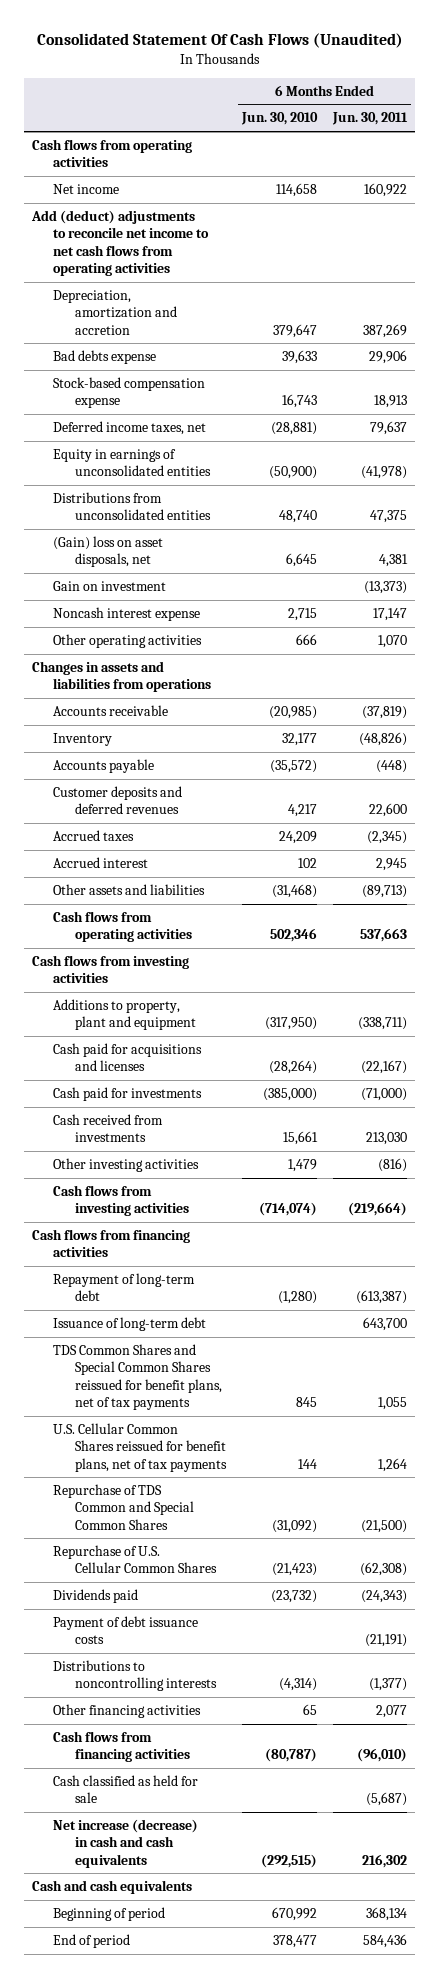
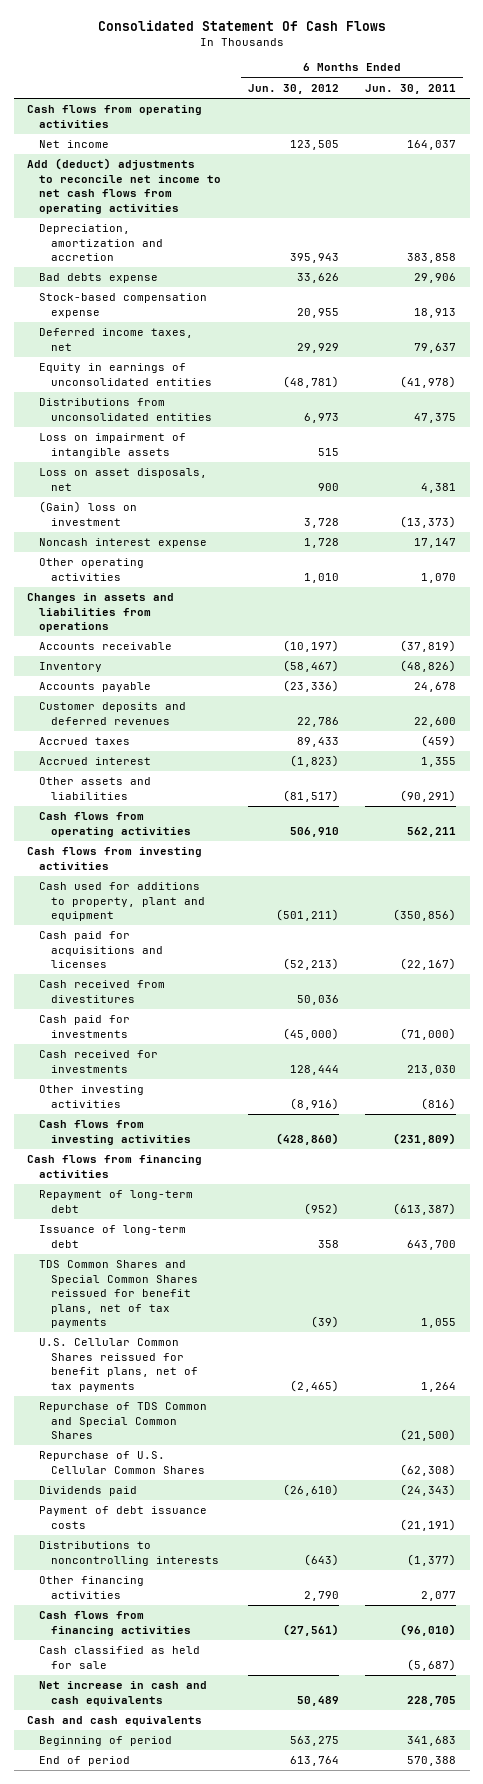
[36,33,403,49] Consolidated Statement Of Cash Flows (Unaudited) -> [97,20,386,32] Consolidated Statement Of Cash Flows
[240,112,318,126] Jun. 30, 2010 -> none
none -> [247,83,339,94] Jun. 30, 2012
[364,183,408,198] 160,922 -> [407,140,457,151] 164,037
[363,323,408,338] 387,269 -> [407,253,457,264] 383,858
none -> [38,433,186,458] Loss on impairment of intangible assets
[53,536,164,568] (Gain) loss on asset disposals, net -> [38,468,207,491] Loss on asset disposals, net
[53,581,167,592] Gain on investment -> [38,501,137,526] (Gain) loss on investment
[376,760,408,774] (448) -> [414,682,457,693] 24,678
[367,831,408,845] (2,345) -> [421,735,457,748] (459)
[376,858,408,872] 2,945 -> [421,757,457,768] 1,355
[362,885,408,899] (89,713) -> [400,789,457,802] (90,291)
[360,928,408,943] 537,663 -> [407,826,457,837] 562,211
[53,999,196,1031] Additions to property, plant and equipment -> [38,882,205,922] Cash used for additions to property, plant and equipment
[358,1017,408,1031] (338,711) -> [393,909,457,922] (350,856)
none -> [38,980,165,1003] Cash received from divestitures
[53,1114,164,1143] Cash received from investments -> [38,1050,158,1073] Cash received for investments
[348,1202,408,1217] (219,664) -> [393,1132,457,1145] (231,809)
[53,1819,199,1868] Net increase (decrease) in cash and cash equivalents -> [38,1681,207,1706] Net increase in cash and cash equivalents
[362,1853,408,1868] 216,302 -> [407,1695,457,1706] 228,705
[366,1907,408,1922] 368,134 -> [407,1736,457,1747] 341,683
[363,1934,408,1949] 584,436 -> [407,1756,457,1767] 570,388

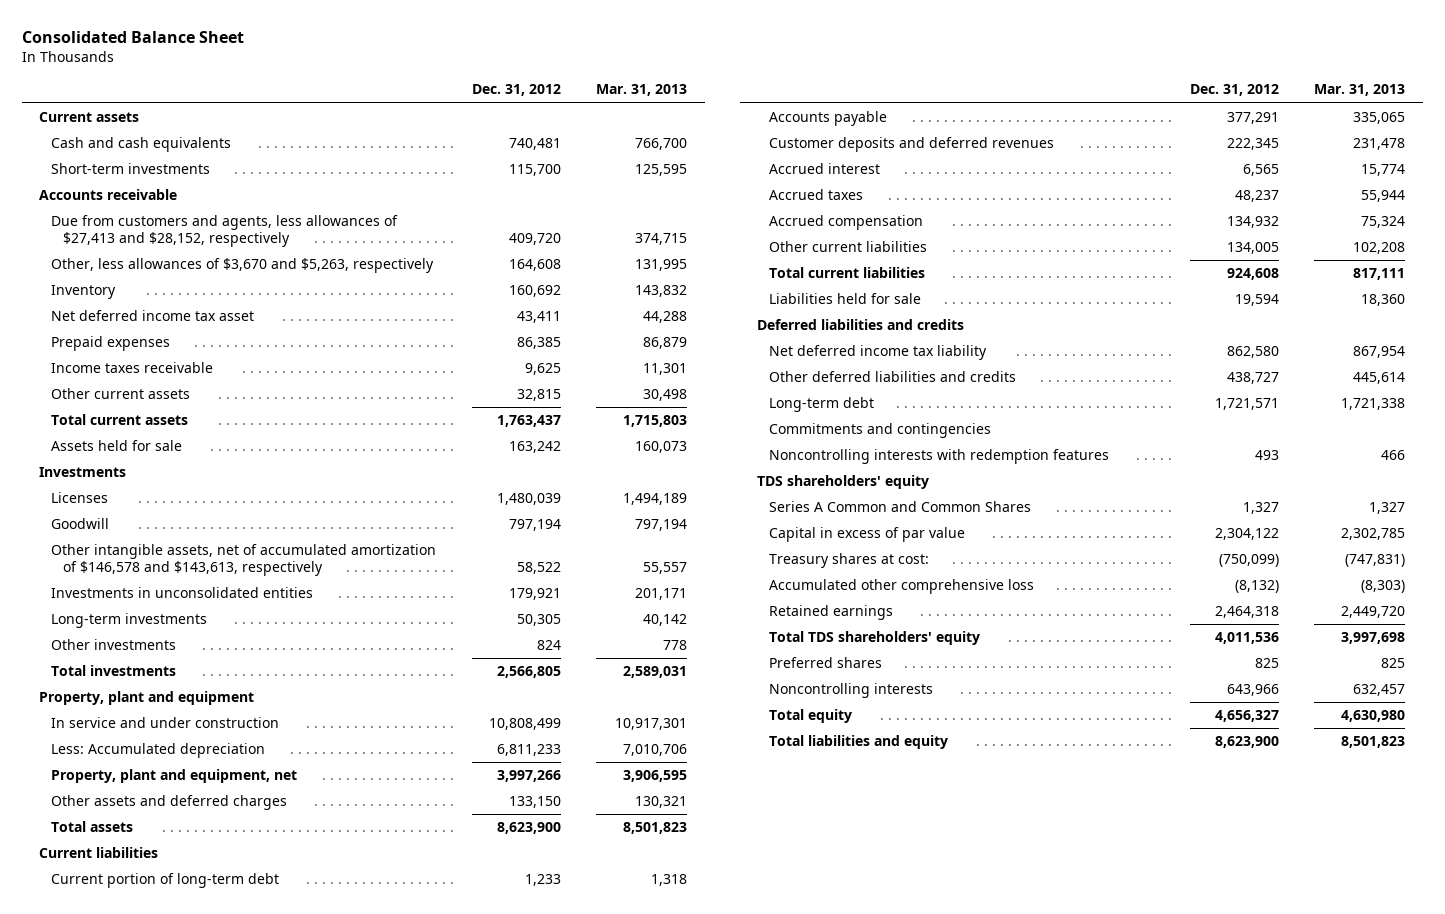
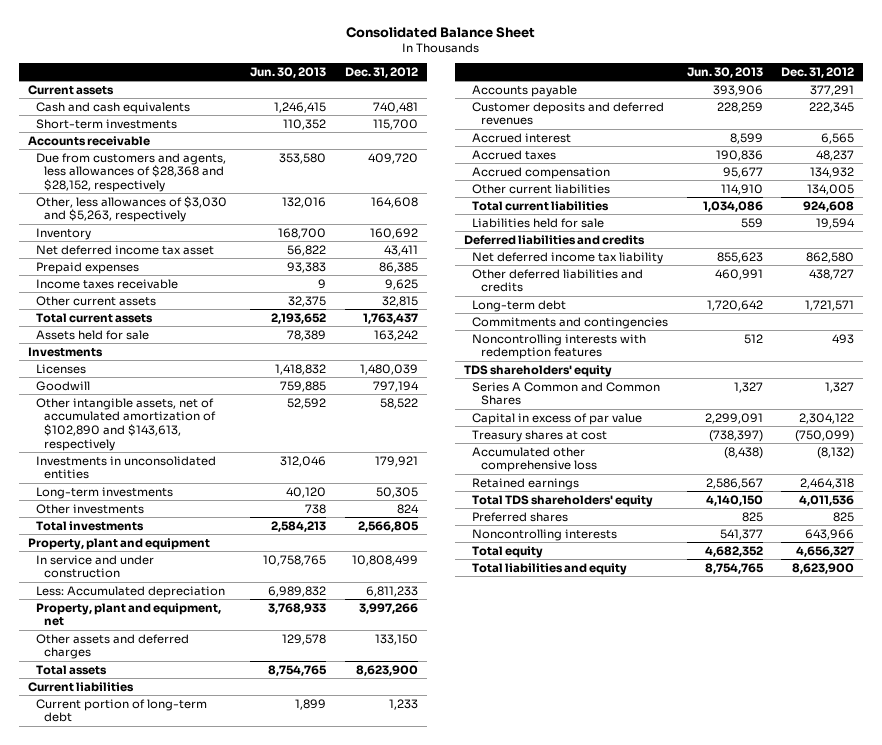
[596,84,688,97] Mar. 31, 2013 -> none
none -> [250,66,327,78] Jun. 30, 2013
[51,215,399,247] Due from customers and agents, less allowances of $27,413 and $28,152, respectively -> [36,152,227,193] Due from customers and agents, less allowances of $28,368 and $28,152, respectively
[51,258,435,274] Other, less allowances of $3,670 and $5,263, respectively -> [36,195,228,223] Other, less allowances of $3,030 and $5,263, respectively
[51,544,437,576] Other intangible assets, net of accumulated amortization of $146,578 and $143,613, respectively -> [36,397,217,451] Other intangible assets, net of accumulated amortization of $102,890 and $143,613, respectively
[769,553,930,569] Treasury shares at cost: -> [472,429,608,442] Treasury shares at cost

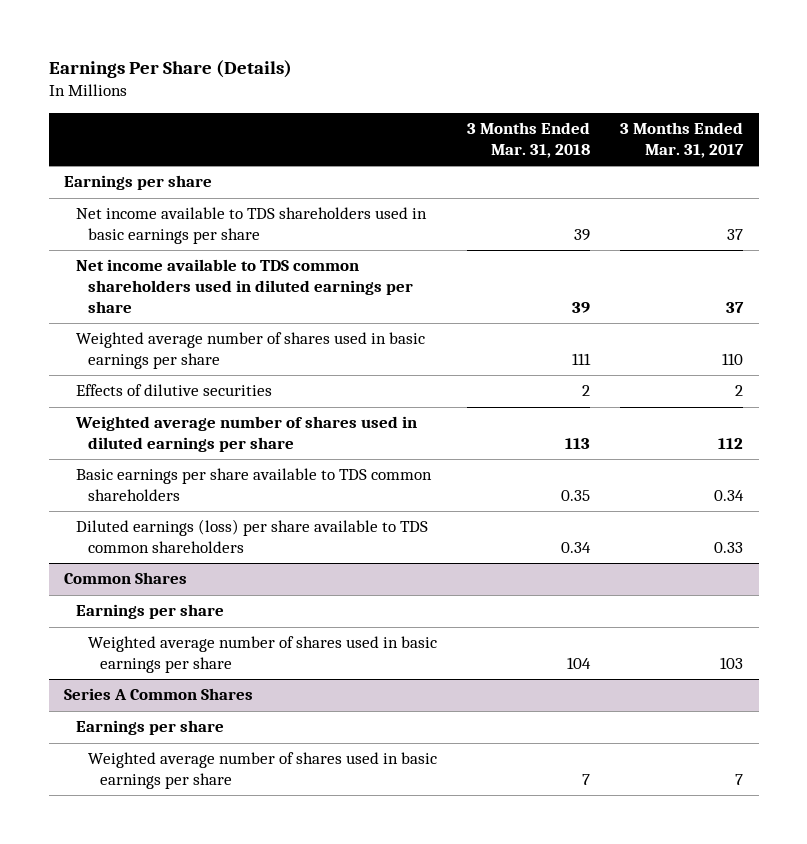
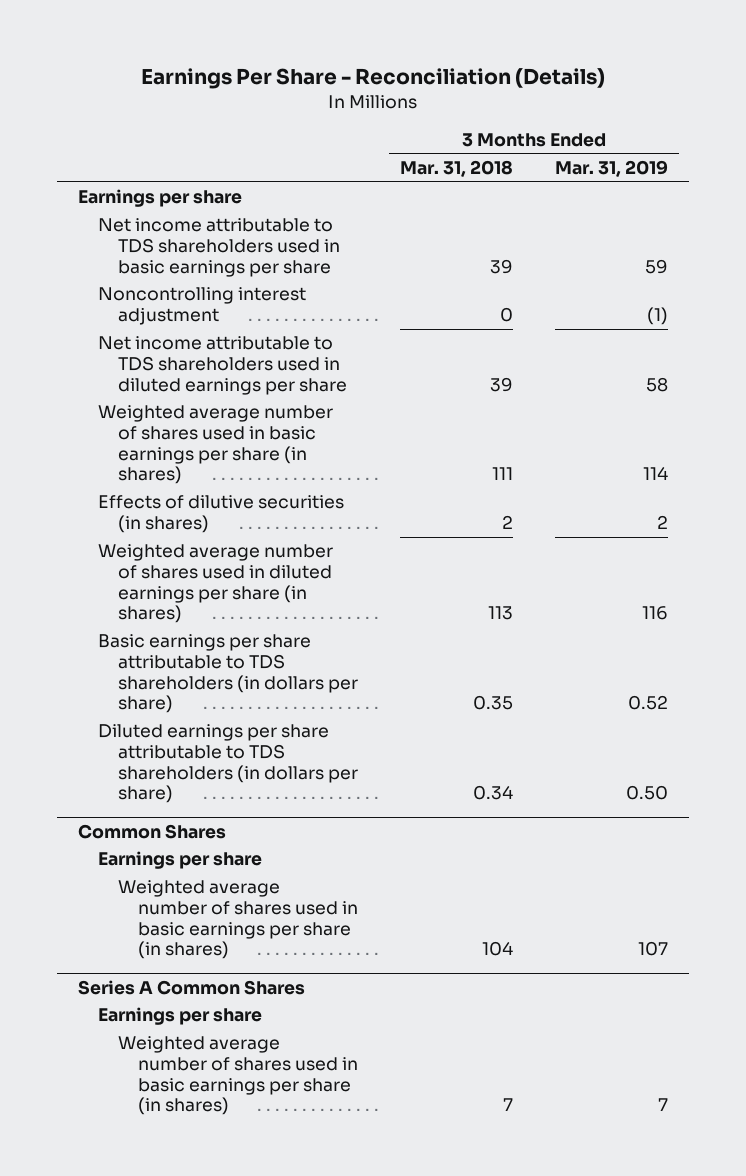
[48,60,292,79] Earnings Per Share (Details) -> [141,68,606,90] Earnings Per Share - Reconciliation (Details)
[620,122,745,158] 3 Months Ended Mar. 31, 2017 -> none
none -> [555,160,669,178] Mar. 31, 2019
[75,207,427,245] Net income available to TDS shareholders used in basic earnings per share -> [97,218,340,277] Net income attributable to TDS shareholders used in basic earnings per share
none -> [97,287,306,326] Noncontrolling interest adjustment
[75,259,413,313] Net income available to TDS common shareholders used in diluted earnings per share -> [97,336,347,395] Net income attributable to TDS shareholders used in diluted earnings per share
[75,332,425,370] Weighted average number of shares used in basic earnings per share -> [97,405,333,485] Weighted average number of shares used in basic earnings per share (in shares)
[75,384,272,397] Effects of dilutive securities -> [97,495,344,534] Effects of dilutive securities (in shares)
[74,416,417,453] Weighted average number of shares used in diluted earnings per share -> [97,544,333,624] Weighted average number of shares used in diluted earnings per share (in shares)
[75,468,432,502] Basic earnings per share available to TDS common shareholders -> [97,634,358,714] Basic earnings per share attributable to TDS shareholders (in dollars per share)
[75,519,428,554] Diluted earnings (loss) per share available to TDS common shareholders -> [97,724,358,804] Diluted earnings per share attributable to TDS shareholders (in dollars per share)
[87,636,437,674] Weighted average number of shares used in basic earnings per share -> [117,880,358,960] Weighted average number of shares used in basic earnings per share (in shares)
[87,752,437,790] Weighted average number of shares used in basic earnings per share -> [117,1036,358,1116] Weighted average number of shares used in basic earnings per share (in shares)

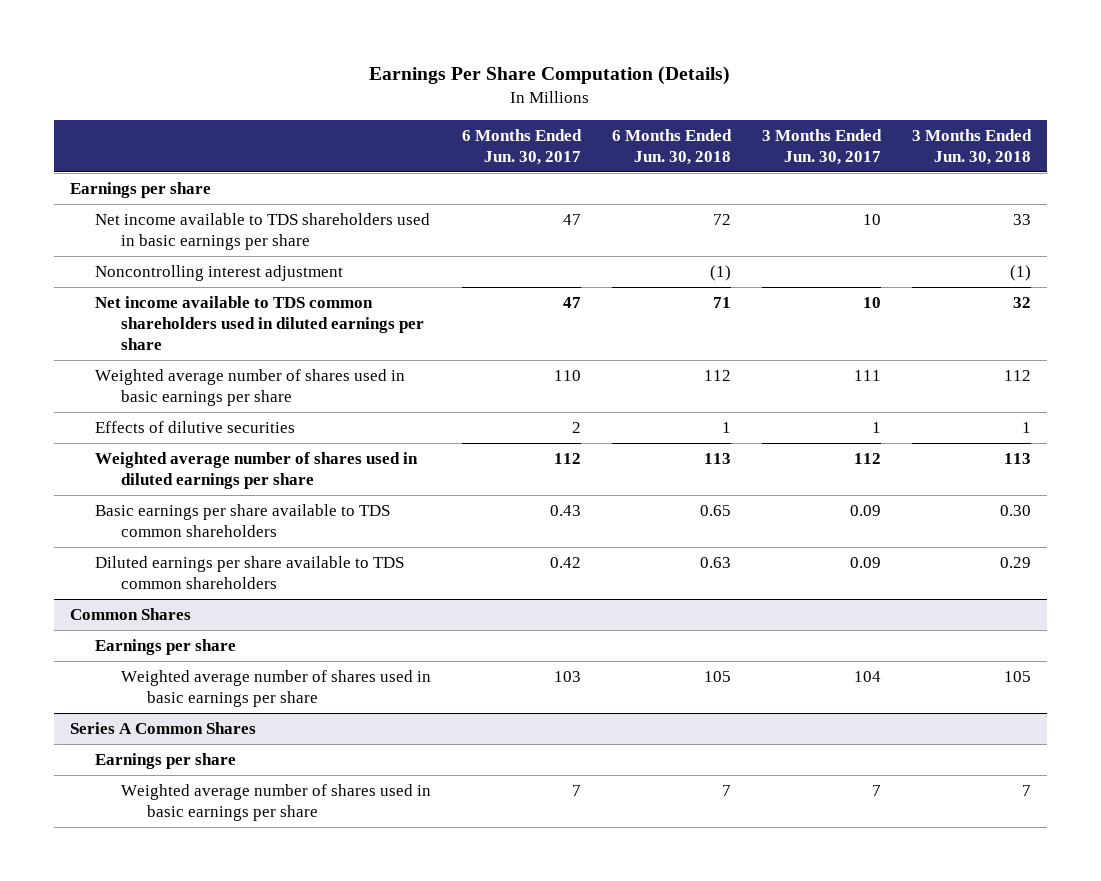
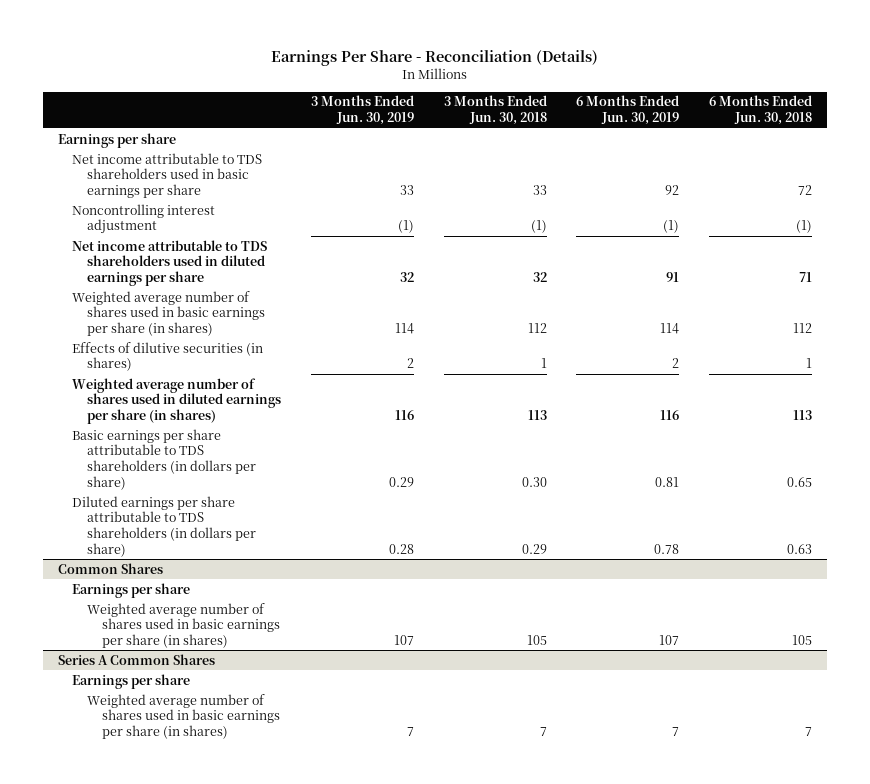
[369,66,731,86] Earnings Per Share Computation (Details) -> [270,50,598,67] Earnings Per Share - Reconciliation (Details)
[462,128,583,165] 6 Months Ended Jun. 30, 2017 -> none
[762,128,883,165] 3 Months Ended Jun. 30, 2017 -> none
none -> [311,95,415,126] 3 Months Ended Jun. 30, 2019
none -> [576,95,680,126] 6 Months Ended Jun. 30, 2019
[95,212,431,250] Net income available to TDS shareholders used in basic earnings per share -> [72,152,263,199] Net income attributable to TDS shareholders used in basic earnings per share
[95,295,425,351] Net income available to TDS common shareholders used in diluted earnings per share -> [72,239,268,287] Net income attributable to TDS shareholders used in diluted earnings per share
[95,368,406,406] Weighted average number of shares used in basic earnings per share -> [72,290,266,337] Weighted average number of shares used in basic earnings per share (in shares)
[95,420,296,433] Effects of dilutive securities -> [72,341,264,372] Effects of dilutive securities (in shares)
[95,451,419,489] Weighted average number of shares used in diluted earnings per share -> [72,377,282,425] Weighted average number of shares used in diluted earnings per share (in shares)
[95,503,391,537] Basic earnings per share available to TDS common shareholders -> [72,428,257,490] Basic earnings per share attributable to TDS shareholders (in dollars per share)
[95,555,405,589] Diluted earnings per share available to TDS common shareholders -> [72,495,257,557] Diluted earnings per share attributable to TDS shareholders (in dollars per share)
[121,669,432,707] Weighted average number of shares used in basic earnings per share -> [87,602,281,649] Weighted average number of shares used in basic earnings per share (in shares)
[121,783,432,821] Weighted average number of shares used in basic earnings per share -> [87,693,281,740] Weighted average number of shares used in basic earnings per share (in shares)

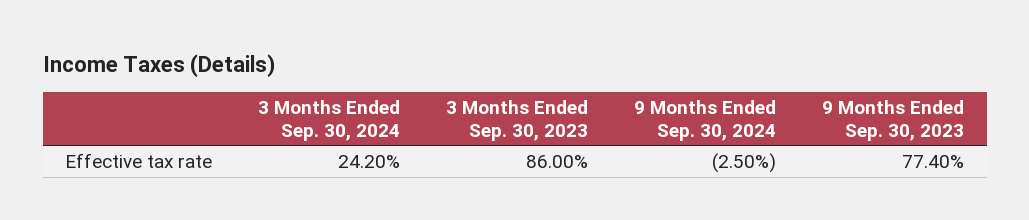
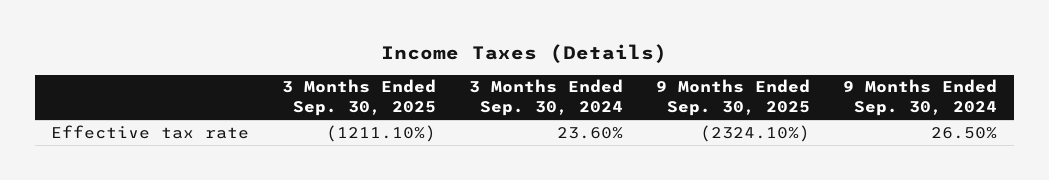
[446,99,589,141] 3 Months Ended Sep. 30, 2023 -> none
[821,99,964,141] 9 Months Ended Sep. 30, 2023 -> none
none -> [282,79,437,117] 3 Months Ended Sep. 30, 2025
none -> [656,79,811,117] 9 Months Ended Sep. 30, 2025
[338,155,401,169] 24.20% -> [557,126,624,139] 23.60%
[711,153,776,174] (2.50%) -> [931,126,998,139] 26.50%

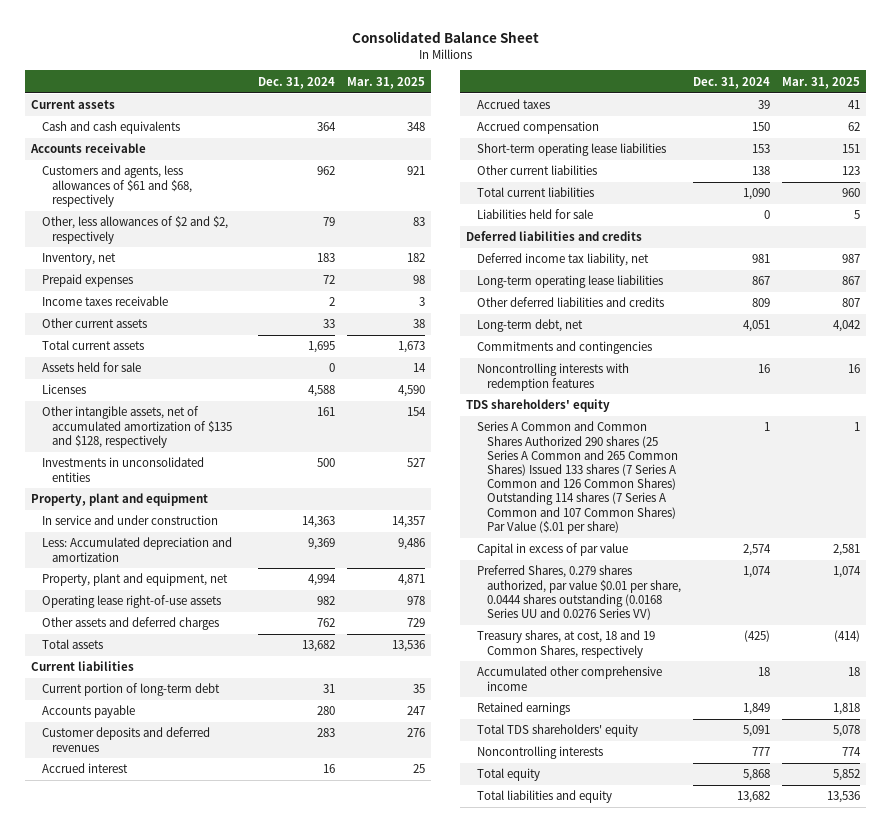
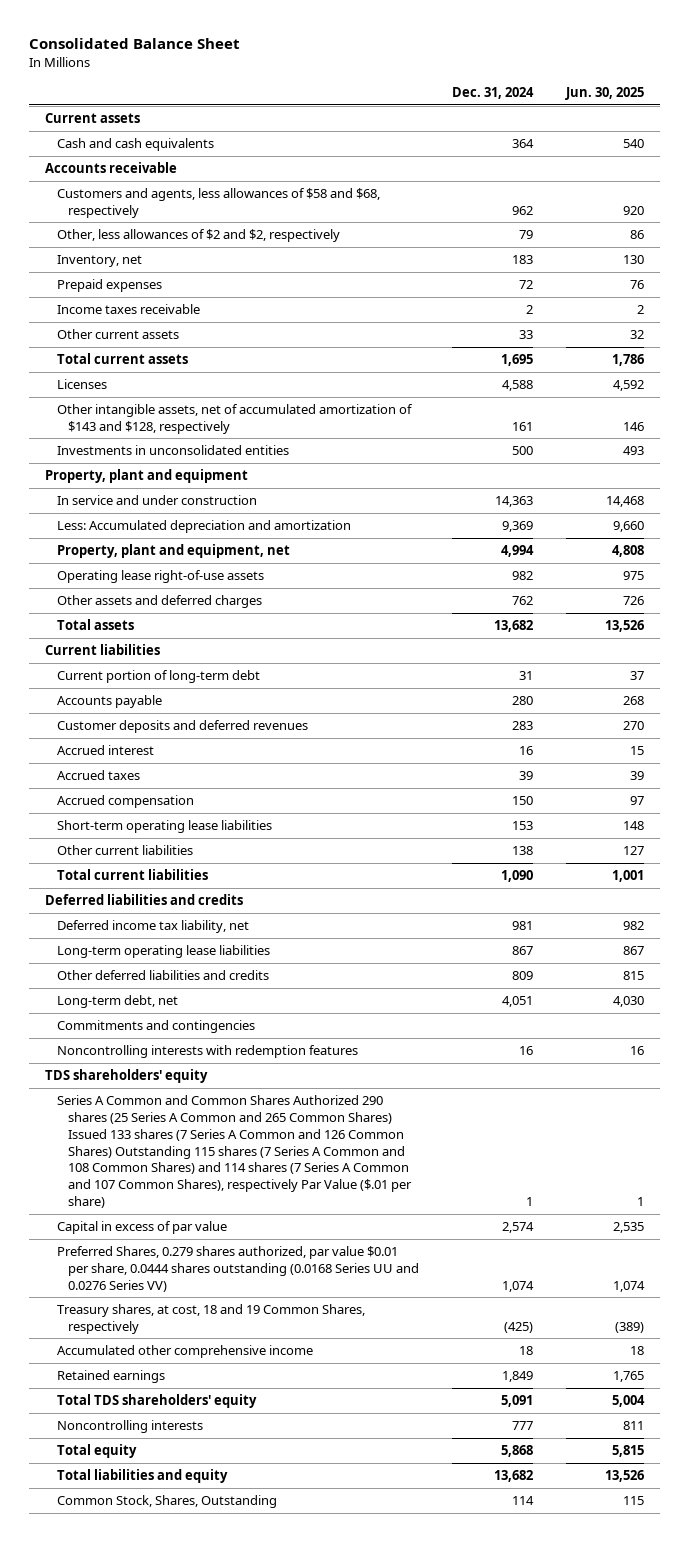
[347,76,426,89] Mar. 31, 2025 -> none
none -> [564,86,644,100] Jun. 30, 2025
[41,165,193,207] Customers and agents, less allowances of $61 and $68, respectively -> [56,187,380,218] Customers and agents, less allowances of $58 and $68, respectively
[41,362,141,373] Assets held for sale -> none
[41,406,233,448] Other intangible assets, net of accumulated amortization of $135 and $128, respectively -> [56,403,413,434] Other intangible assets, net of accumulated amortization of $143 and $128, respectively
[476,209,593,220] Liabilities held for sale -> none
[476,421,679,534] Series A Common and Common Shares Authorized 290 shares (25 Series A Common and 265 Common Shares) Issued 133 shares (7 Series A Common and 126 Common Shares) Outstanding 114 shares (7 Series A Common and 107 Common Shares) Par Value ($.01 per share) -> [56,1094,413,1209] Series A Common and Common Shares Authorized 290 shares (25 Series A Common and 265 Common Shares) Issued 133 shares (7 Series A Common and 126 Common Shares) Outstanding 115 shares (7 Series A Common and 108 Common Shares) and 114 shares (7 Series A Common and 107 Common Shares), respectively Par Value ($.01 per share)
none -> [56,1494,277,1508] Common Stock, Shares, Outstanding

